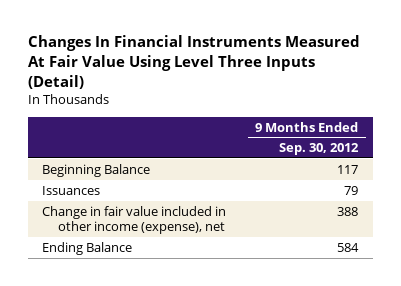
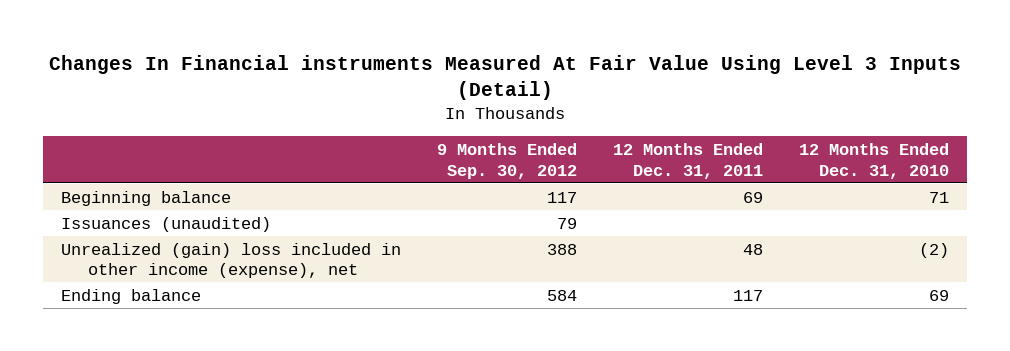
[27,35,360,89] Changes In Financial Instruments Measured At Fair Value Using Level Three Inputs (Detail) -> [49,54,962,101] Changes In Financial instruments Measured At Fair Value Using Level 3 Inputs (Detail)
none -> [613,142,764,179] 12 Months Ended Dec. 31, 2011
none -> [799,142,950,179] 12 Months Ended Dec. 31, 2010
[42,163,151,177] Beginning Balance -> [61,190,232,206] Beginning balance
[42,185,101,195] Issuances -> [61,216,272,232] Issuances (unaudited)
[42,205,227,235] Change in fair value included in other income (expense), net -> [61,242,402,279] Unrealized (gain) loss included in other income (expense), net
[42,241,133,255] Ending Balance -> [61,288,202,304] Ending balance

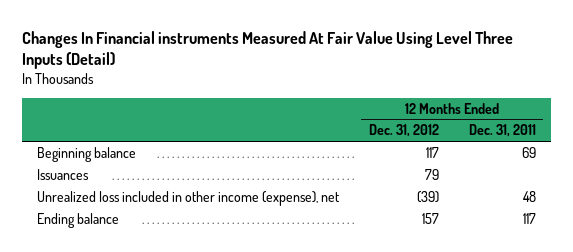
[49,54,962,101] Changes In Financial instruments Measured At Fair Value Using Level 3 Inputs (Detail) -> [22,30,514,70] Changes In Financial instruments Measured At Fair Value Using Level Three Inputs (Detail)
[437,142,578,179] 9 Months Ended Sep. 30, 2012 -> none
[799,142,950,179] 12 Months Ended Dec. 31, 2010 -> none
none -> [368,124,439,138] Dec. 31, 2012
[61,216,272,232] Issuances (unaudited) -> [37,168,90,180] Issuances
[61,242,402,279] Unrealized (gain) loss included in other income (expense), net -> [37,190,341,206] Unrealized loss included in other income (expense), net

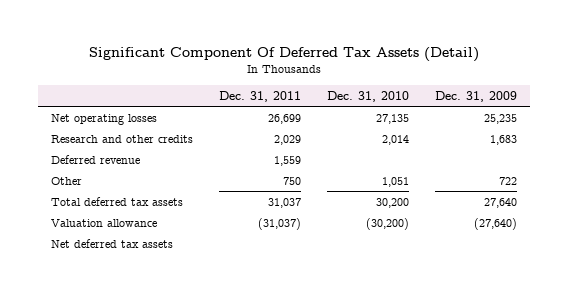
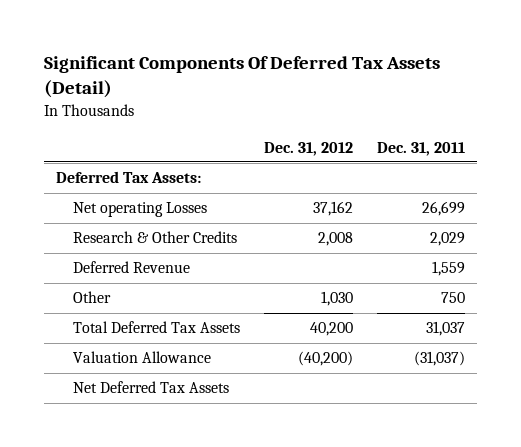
[89,46,480,62] Significant Component Of Deferred Tax Assets (Detail) -> [44,56,441,99] Significant Components Of Deferred Tax Assets (Detail)
[327,90,410,102] Dec. 31, 2010 -> none
[435,90,518,102] Dec. 31, 2009 -> none
none -> [263,141,353,156] Dec. 31, 2012
none -> [56,171,202,184] Deferred Tax Assets:
[50,113,157,125] Net operating losses -> [72,202,207,218] Net operating Losses
[50,134,193,143] Research and other credits -> [72,231,237,244] Research & Other Credits
[50,154,140,164] Deferred revenue -> [72,261,190,274] Deferred Revenue
[50,196,183,206] Total deferred tax assets -> [72,321,240,334] Total Deferred Tax Assets
[50,218,157,227] Valuation allowance -> [72,351,211,364] Valuation Allowance
[50,238,173,248] Net deferred tax assets -> [72,381,229,394] Net Deferred Tax Assets

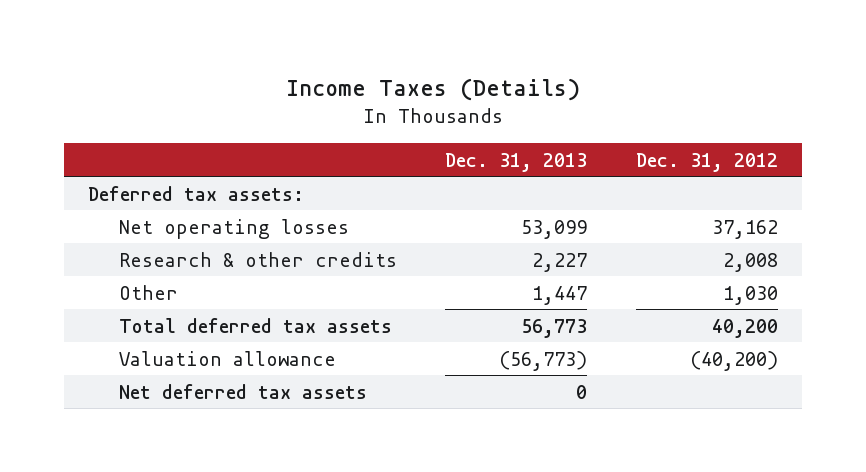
[44,56,441,99] Significant Components Of Deferred Tax Assets (Detail) -> [286,77,581,101] Income Taxes (Details)
[376,141,465,156] Dec. 31, 2011 -> none
none -> [445,152,588,172] Dec. 31, 2013
[72,261,190,274] Deferred Revenue -> none
[56,171,202,184] Deferred Tax Assets: -> [88,185,305,201] Deferred tax assets:
[72,202,207,218] Net operating Losses -> [119,218,350,239] Net operating losses
[72,231,237,244] Research & Other Credits -> [119,251,398,267] Research & other credits
[72,321,240,334] Total Deferred Tax Assets -> [119,317,393,333] Total deferred tax assets
[72,351,211,364] Valuation Allowance -> [119,350,337,366] Valuation allowance
[72,381,229,394] Net Deferred Tax Assets -> [119,383,368,399] Net deferred tax assets

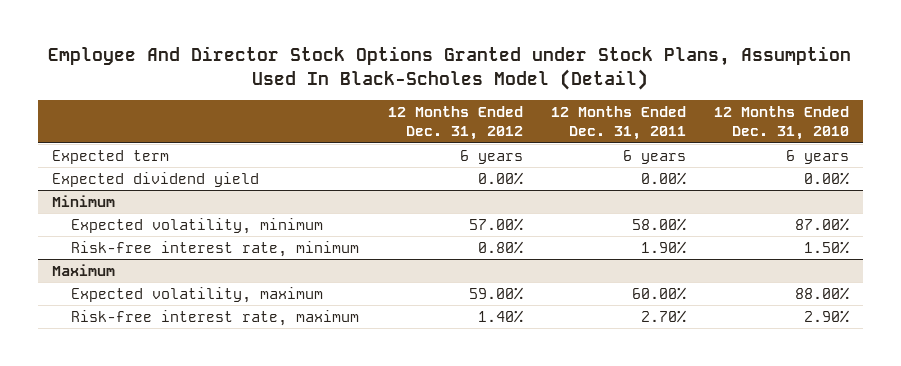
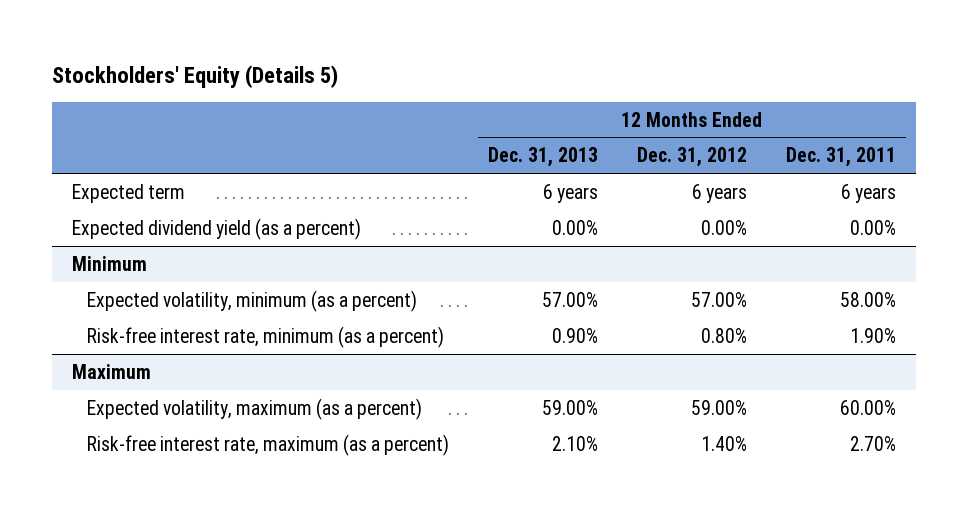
[48,46,852,90] Employee And Director Stock Options Granted under Stock Plans, Assumption Used In Black-Scholes Model (Detail) -> [52,64,339,88] Stockholders' Equity (Details 5)
[713,105,849,141] 12 Months Ended Dec. 31, 2010 -> none
none -> [487,147,598,168] Dec. 31, 2013
[51,172,259,188] Expected dividend yield -> [71,217,361,240] Expected dividend yield (as a percent)
[71,218,324,235] Expected volatility, minimum -> [86,289,417,312] Expected volatility, minimum (as a percent)
[71,241,360,258] Risk-free interest rate, minimum -> [86,325,444,348] Risk-free interest rate, minimum (as a percent)
[71,287,324,304] Expected volatility, maximum -> [86,397,422,420] Expected volatility, maximum (as a percent)
[71,310,360,327] Risk-free interest rate, maximum -> [86,433,449,456] Risk-free interest rate, maximum (as a percent)

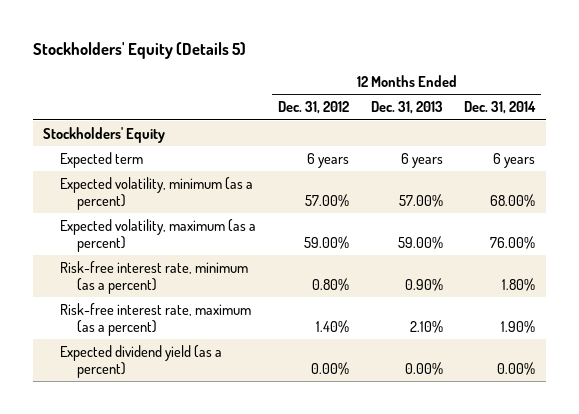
[785,147,896,168] Dec. 31, 2011 -> none
none -> [464,101,537,115] Dec. 31, 2014
none -> [43,126,166,143] Stockholders' Equity
[71,255,147,271] Minimum -> none
[86,325,444,348] Risk-free interest rate, minimum (as a percent) -> none
[71,363,151,379] Maximum -> none
none -> [60,260,249,294] Risk-free interest rate, minimum (as a percent)
[71,217,361,240] Expected dividend yield (as a percent) -> [60,344,223,378] Expected dividend yield (as a percent)

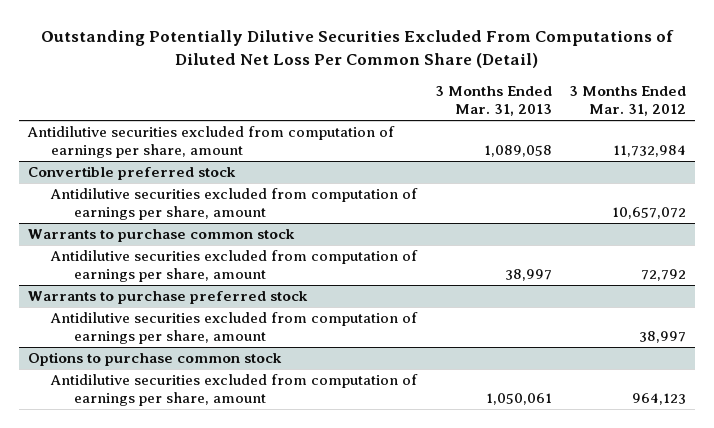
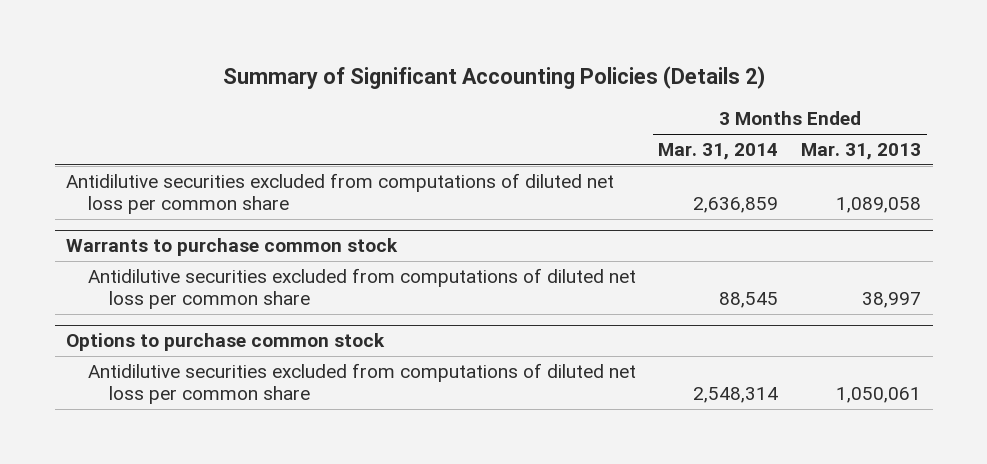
[40,29,674,69] Outstanding Potentially Dilutive Securities Excluded From Computations of Diluted Net Loss Per Common Share (Detail) -> [222,66,765,90] Summary of Significant Accounting Policies (Details 2)
[569,86,687,117] 3 Months Ended Mar. 31, 2012 -> none
none -> [658,143,779,161] Mar. 31, 2014
[27,166,236,181] Convertible preferred stock -> none
[49,188,418,221] Antidilutive securities excluded from computation of earnings per share, amount -> none
[26,126,395,159] Antidilutive securities excluded from computation of earnings per share, amount -> [66,173,615,215] Antidilutive securities excluded from computations of diluted net loss per common share
[27,291,308,305] Warrants to purchase preferred stock -> none
[49,312,418,345] Antidilutive securities excluded from computation of earnings per share, amount -> none
[49,250,418,283] Antidilutive securities excluded from computation of earnings per share, amount -> [87,268,636,310] Antidilutive securities excluded from computations of diluted net loss per common share
[49,374,418,407] Antidilutive securities excluded from computation of earnings per share, amount -> [87,363,636,405] Antidilutive securities excluded from computations of diluted net loss per common share

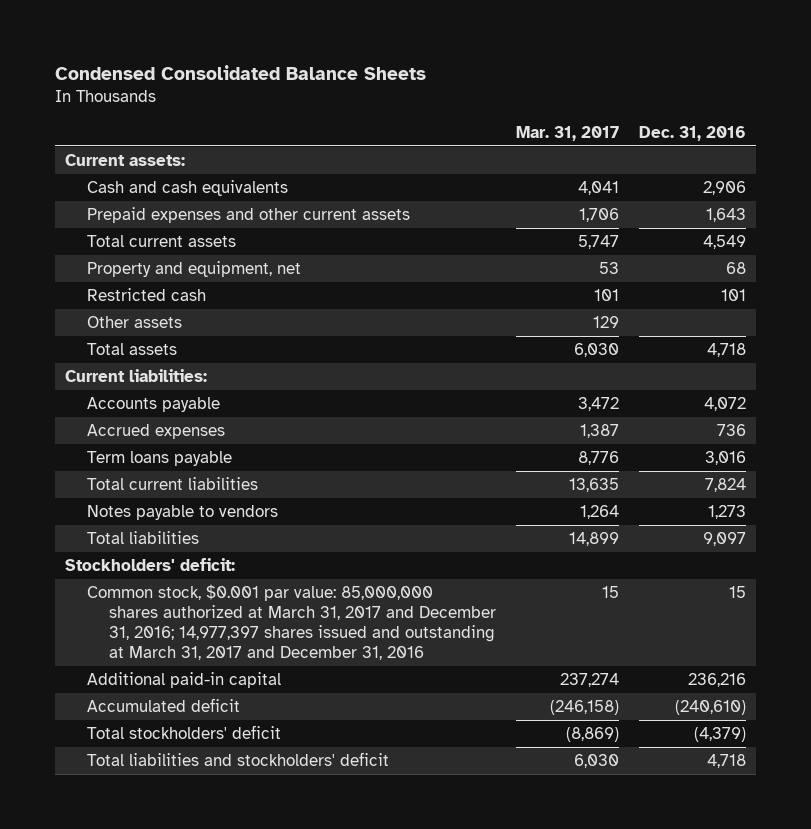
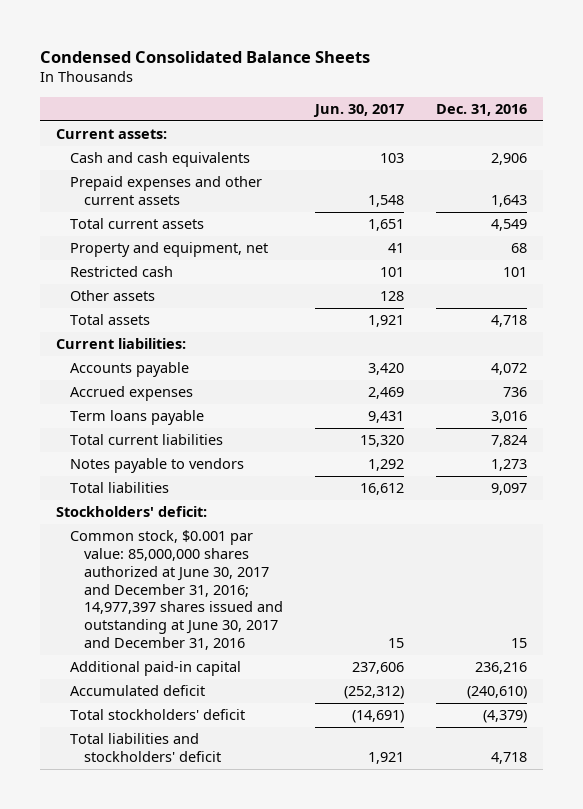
[515,125,619,141] Mar. 31, 2017 -> none
none -> [313,103,405,117] Jun. 30, 2017
[86,584,496,660] Common stock, $0.001 par value: 85,000,000 shares authorized at March 31, 2017 and December 31, 2016; 14,977,397 shares issued and outstanding at March 31, 2017 and December 31, 2016 -> [70,530,284,650] Common stock, $0.001 par value: 85,000,000 shares authorized at June 30, 2017 and December 31, 2016; 14,977,397 shares issued and outstanding at June 30, 2017 and December 31, 2016

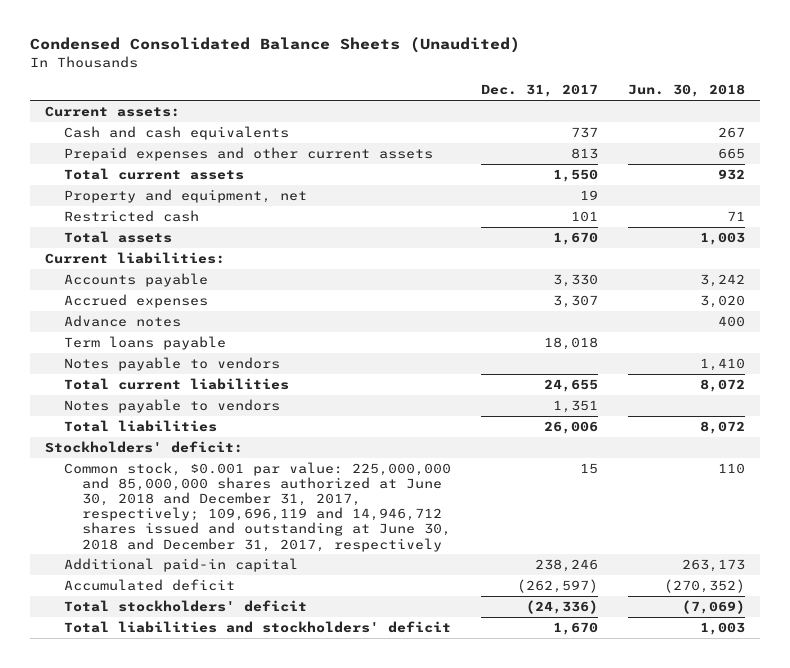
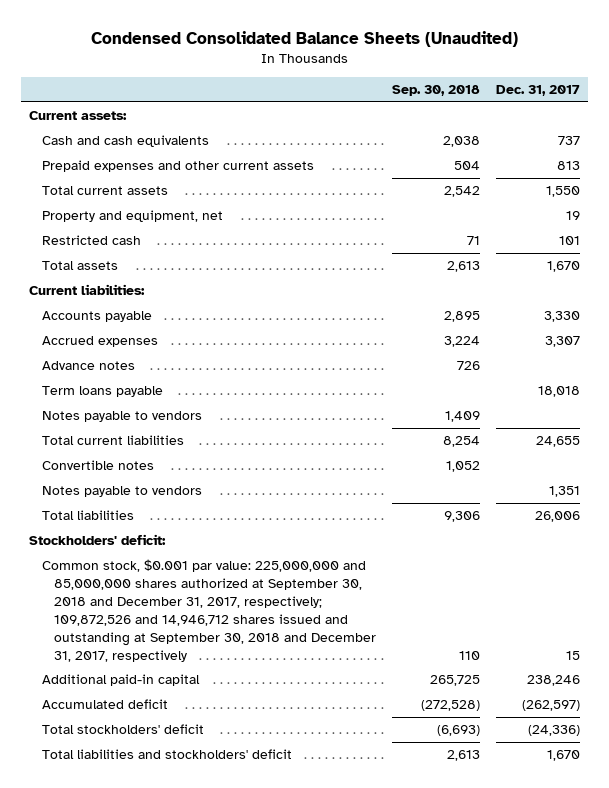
[628,84,746,98] Jun. 30, 2018 -> none
none -> [391,85,480,97] Sep. 30, 2018
none -> [41,460,154,471] Convertible notes
[63,461,452,552] Common stock, $0.001 par value: 225,000,000 and 85,000,000 shares authorized at June 30, 2018 and December 31, 2017, respectively; 109,696,119 and 14,946,712 shares issued and outstanding at June 30, 2018 and December 31, 2017, respectively -> [41,559,376,662] Common stock, $0.001 par value: 225,000,000 and 85,000,000 shares authorized at September 30, 2018 and December 31, 2017, respectively; 109,872,526 and 14,946,712 shares issued and outstanding at September 30, 2018 and December 31, 2017, respectively

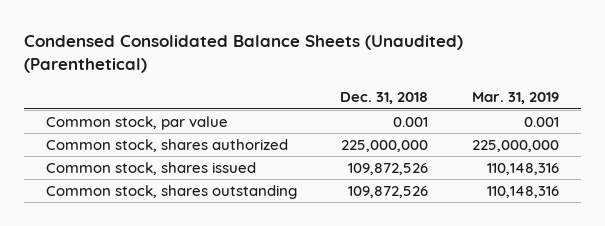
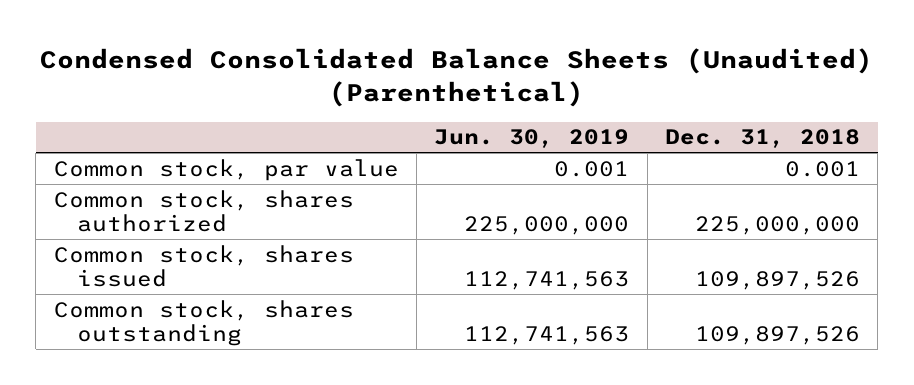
[471,92,559,105] Mar. 31, 2019 -> none
none -> [434,129,630,149] Jun. 30, 2019
[348,163,429,176] 109,872,526 -> [694,271,860,291] 109,897,526
[348,186,429,199] 109,872,526 -> [694,326,860,346] 109,897,526

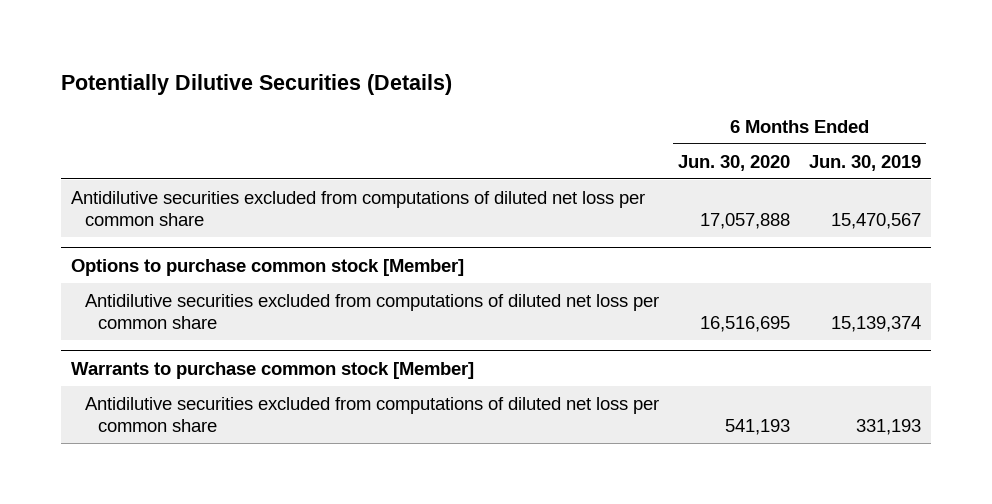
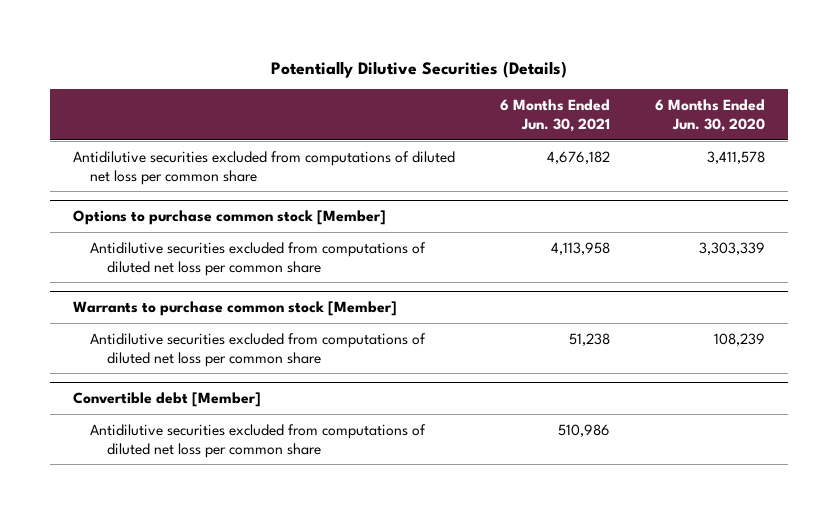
[809,154,922,171] Jun. 30, 2019 -> none
none -> [500,98,611,133] 6 Months Ended Jun. 30, 2021
[699,212,790,229] 17,057,888 -> [707,150,766,164] 3,411,578
[699,315,790,332] 16,516,695 -> [699,241,766,255] 3,303,339
[724,418,790,435] 541,193 -> [714,332,766,346] 108,239
none -> [72,392,261,408] Convertible debt [Member]
none -> [89,423,426,458] Antidilutive securities excluded from computations of diluted net loss per common share

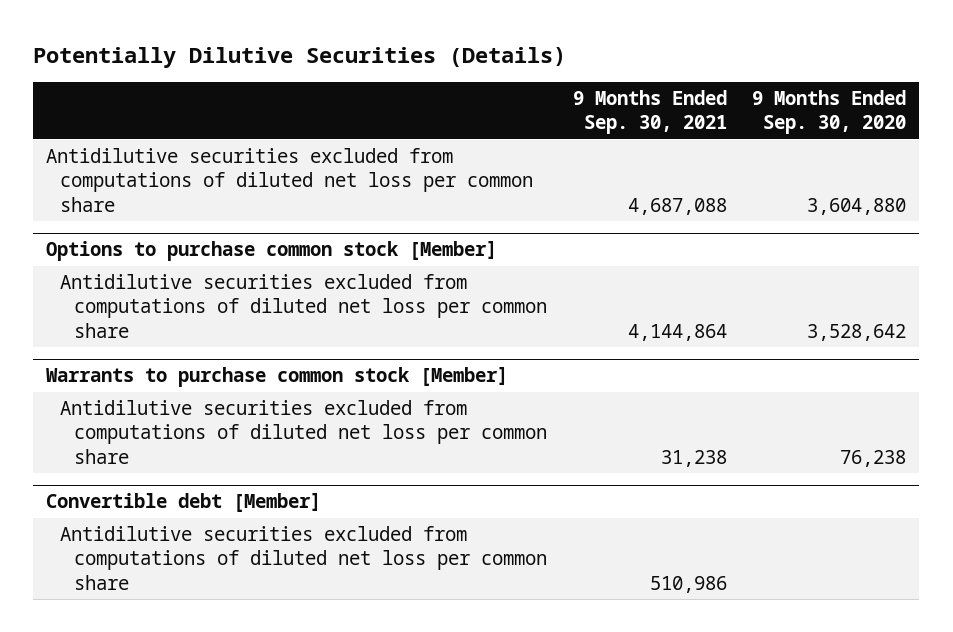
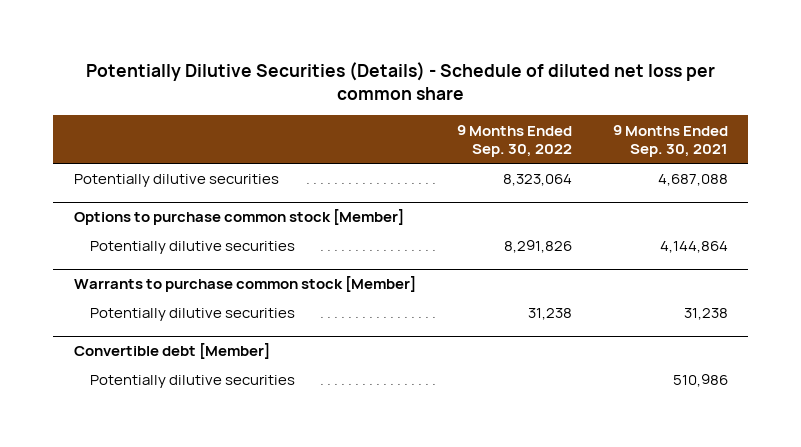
[33,46,567,68] Potentially Dilutive Securities (Details) -> [85,61,715,101] Potentially Dilutive Securities (Details) - Schedule of diluted net loss per common share
[752,90,907,135] 9 Months Ended Sep. 30, 2020 -> none
none -> [456,124,572,158] 9 Months Ended Sep. 30, 2022
[46,148,534,212] Antidilutive securities excluded from computations of diluted net loss per common share -> [73,174,279,188] Potentially dilutive securities
[60,274,548,338] Antidilutive securities excluded from computations of diluted net loss per common share -> [89,241,295,255] Potentially dilutive securities
[60,400,548,464] Antidilutive securities excluded from computations of diluted net loss per common share -> [89,308,295,322] Potentially dilutive securities
[60,526,548,590] Antidilutive securities excluded from computations of diluted net loss per common share -> [89,375,295,389] Potentially dilutive securities

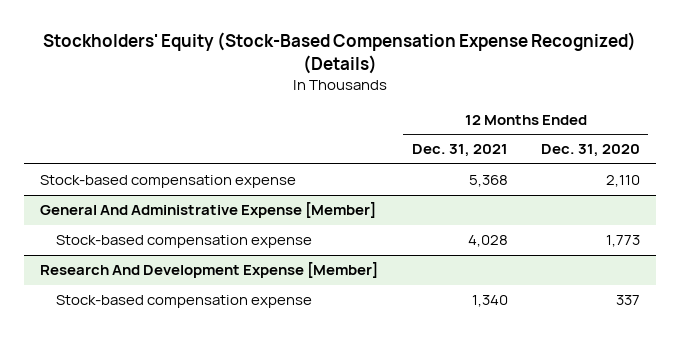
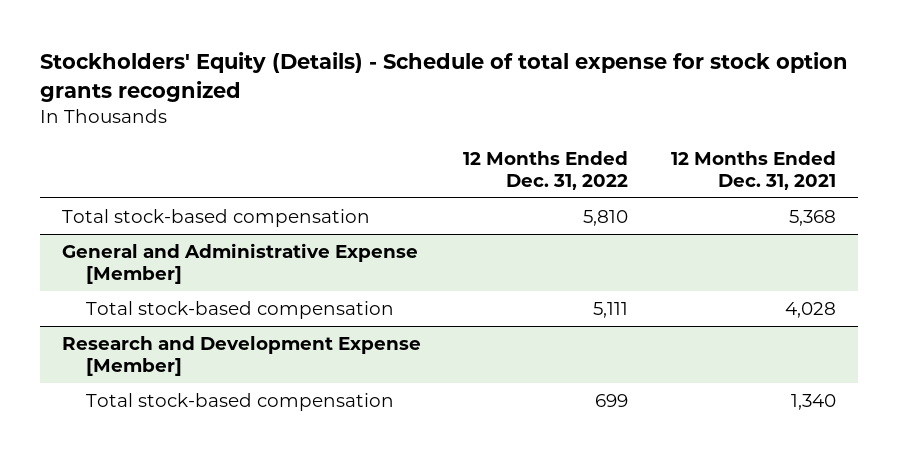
[43,31,637,74] Stockholders' Equity (Stock-Based Compensation Expense Recognized) (Details) -> [40,51,849,102] Stockholders' Equity (Details) - Schedule of total expense for stock option grants recognized
[540,144,640,158] Dec. 31, 2020 -> none
none -> [463,150,629,190] 12 Months Ended Dec. 31, 2022
[40,175,297,189] Stock-based compensation expense -> [61,208,370,227] Total stock-based compensation
[40,202,377,219] General And Administrative Expense [Member] -> [61,242,418,285] General and Administrative Expense [Member]
[55,235,312,249] Stock-based compensation expense -> [86,300,395,319] Total stock-based compensation
[40,262,379,279] Research And Development Expense [Member] -> [61,335,421,377] Research and Development Expense [Member]
[55,295,312,309] Stock-based compensation expense -> [86,392,395,411] Total stock-based compensation

